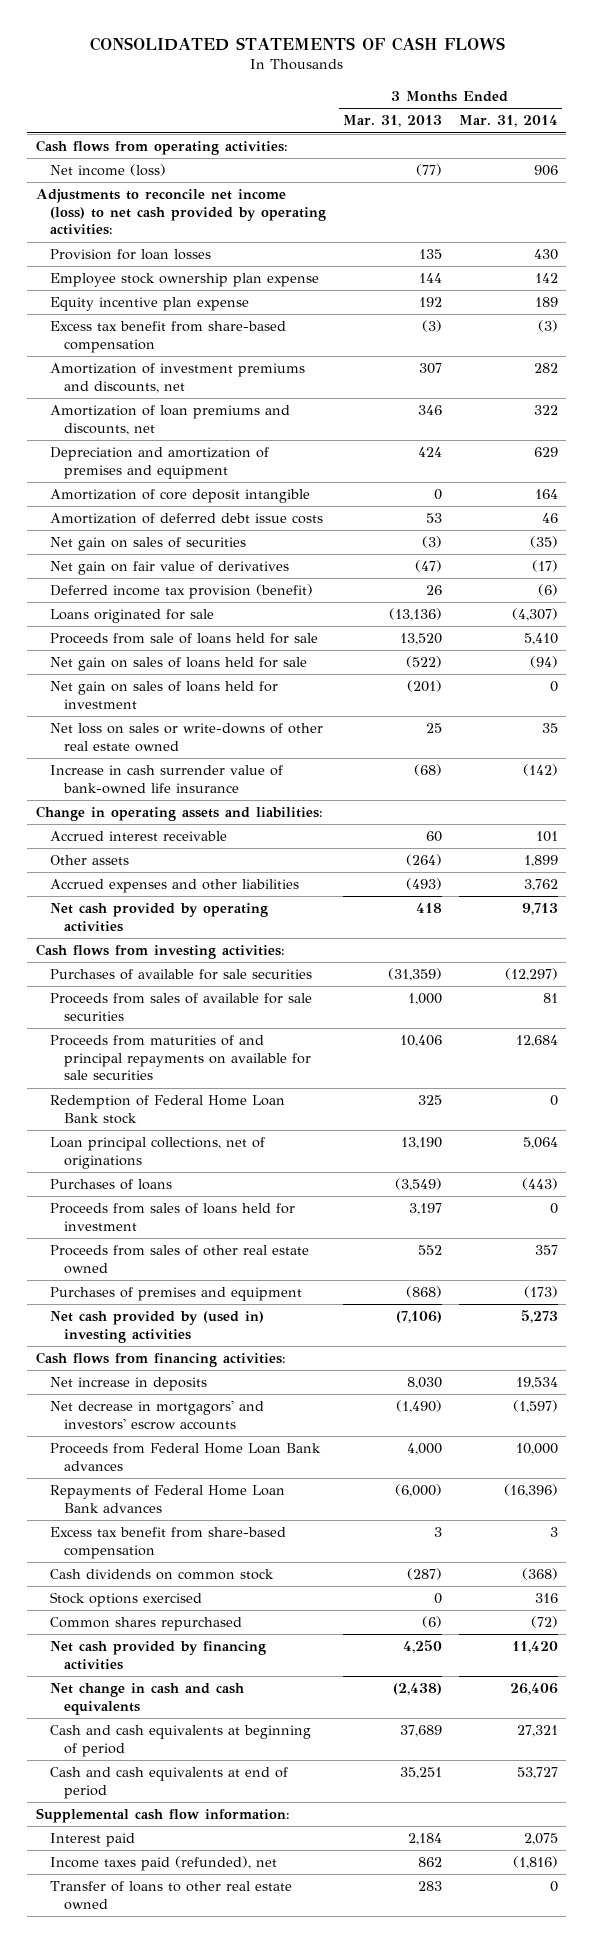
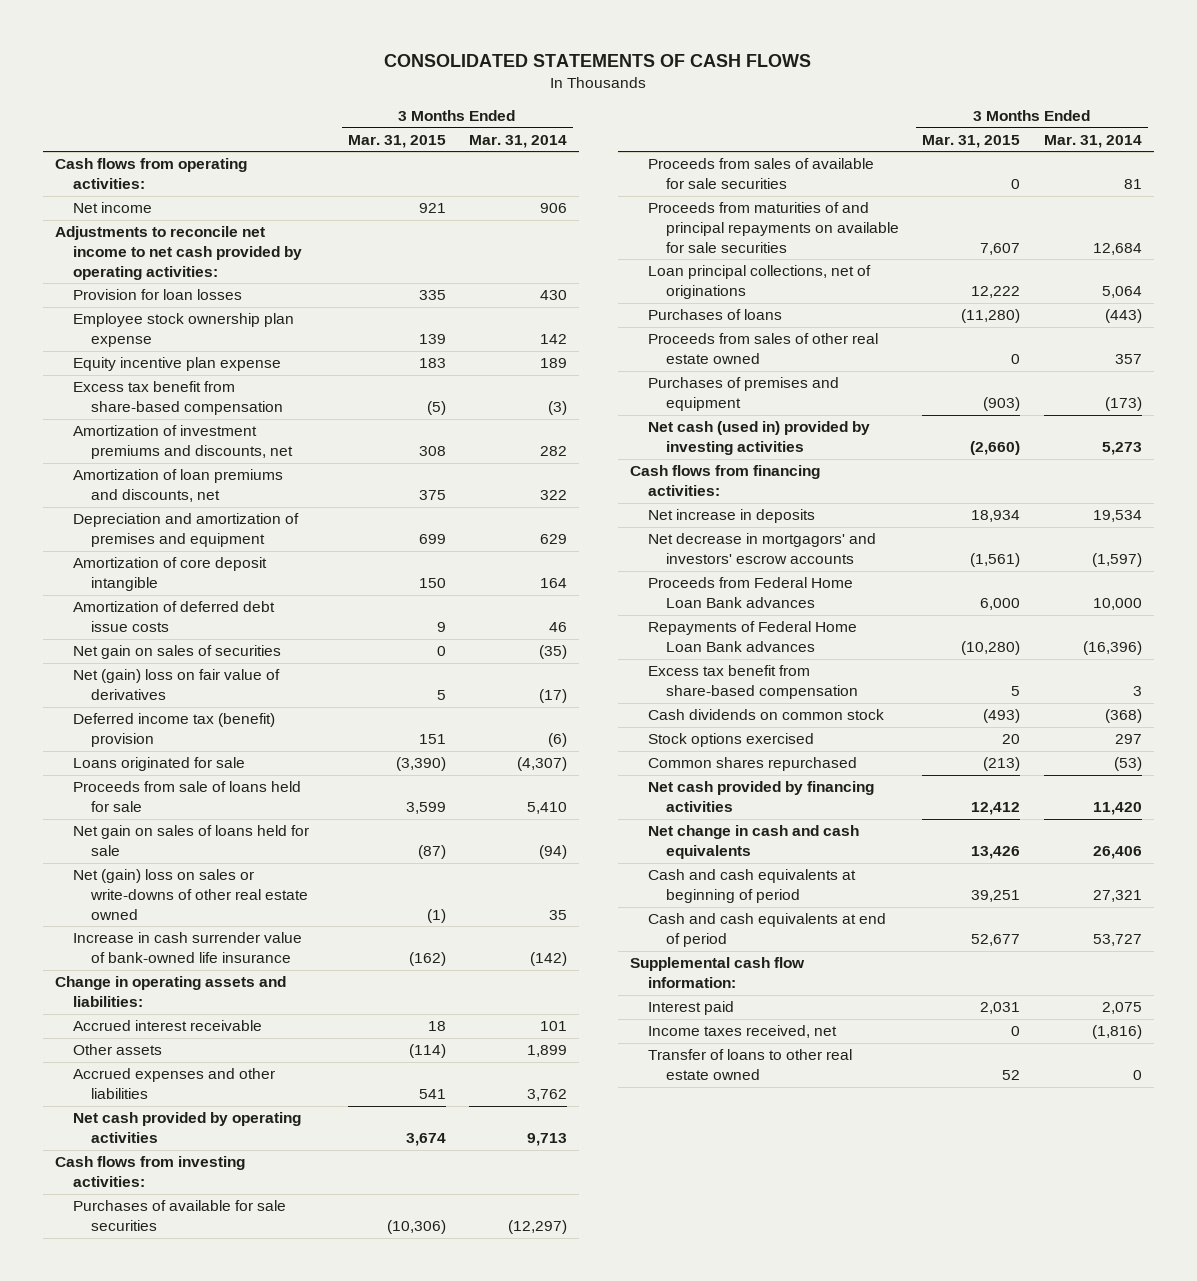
[342,115,442,128] Mar. 31, 2013 -> none
none -> [347,134,446,148] Mar. 31, 2015
[50,164,167,177] Net income (loss) -> [72,202,152,214] Net income
[35,189,327,236] Adjustments to reconcile net income (loss) to net cash provided by operating activities: -> [54,226,302,280] Adjustments to reconcile net income to net cash provided by operating activities:
[50,561,290,576] Net gain on fair value of derivatives -> [72,669,280,701] Net (gain) loss on fair value of derivatives
[50,584,314,600] Deferred income tax provision (benefit) -> [72,713,275,748] Deferred income tax (benefit) provision
[50,681,279,709] Net gain on sales of loans held for investment -> none
[50,723,324,752] Net loss on sales or write-downs of other real estate owned -> [72,869,308,920] Net (gain) loss on sales or write-downs of other real estate owned
[50,1095,286,1124] Redemption of Federal Home Loan Bank stock -> none
[50,1203,296,1231] Proceeds from sales of loans held for investment -> none
[50,1311,265,1343] Net cash provided by (used in) investing activities -> [647,421,870,456] Net cash (used in) provided by investing activities
[534,1593,558,1604] 316 -> [1114,734,1142,745] 297
[530,1616,558,1629] (72) -> [1113,757,1142,772] (53)
[50,1856,278,1872] Income taxes paid (refunded), net -> [647,1025,837,1039] Income taxes received, net

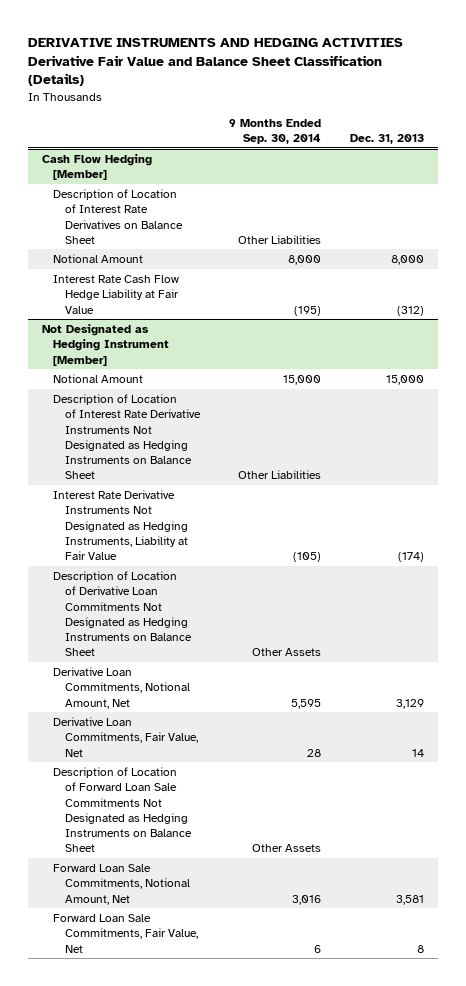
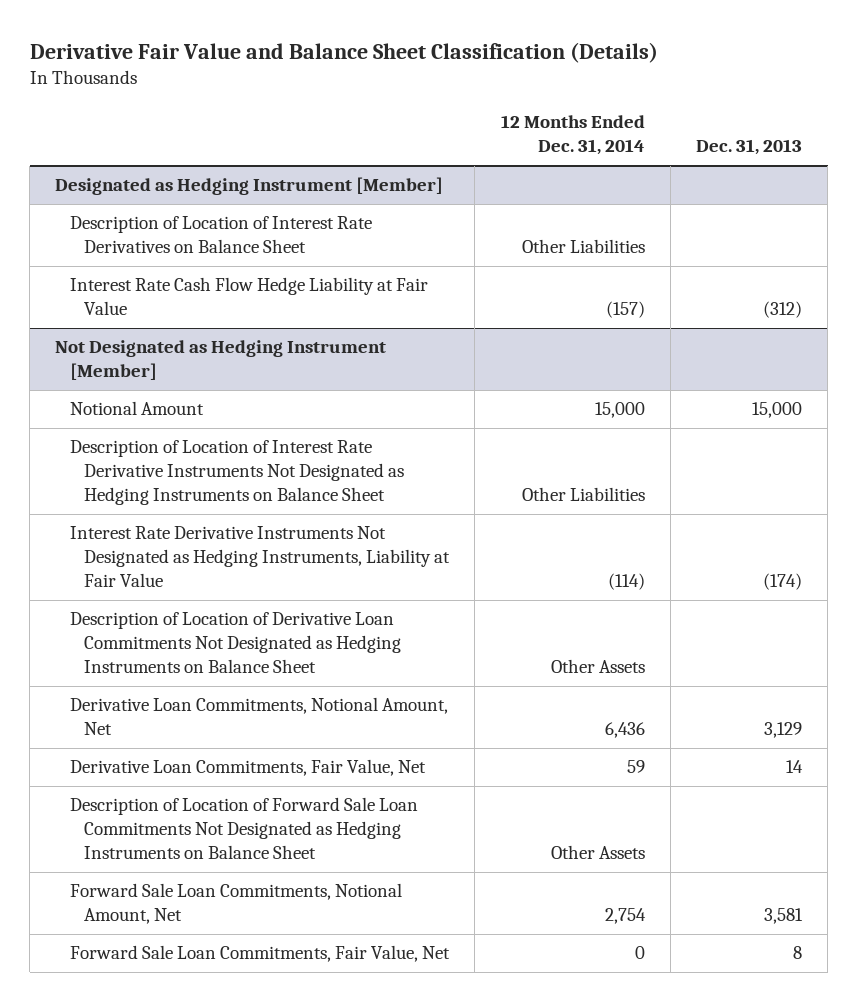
[27,37,403,87] DERIVATIVE INSTRUMENTS AND HEDGING ACTIVITIES Derivative Fair Value and Balance Sheet Classification (Details) -> [29,41,658,63] Derivative Fair Value and Balance Sheet Classification (Details)
[228,118,321,145] 9 Months Ended Sep. 30, 2014 -> none
none -> [500,115,645,156] 12 Months Ended Dec. 31, 2014
[42,153,153,181] Cash Flow Hedging [Member] -> none
none -> [55,177,444,196] Designated as Hedging Instrument [Member]
[53,253,144,263] Notional Amount -> none
[53,766,192,853] Description of Location of Forward Loan Sale Commitments Not Designated as Hedging Instruments on Balance Sheet -> [69,797,418,860] Description of Location of Forward Sale Loan Commitments Not Designated as Hedging Instruments on Balance Sheet
[53,863,190,905] Forward Loan Sale Commitments, Notional Amount, Net -> [69,883,402,925] Forward Sale Loan Commitments, Notional Amount, Net
[53,913,198,953] Forward Loan Sale Commitments, Fair Value, Net -> [69,945,450,963] Forward Sale Loan Commitments, Fair Value, Net

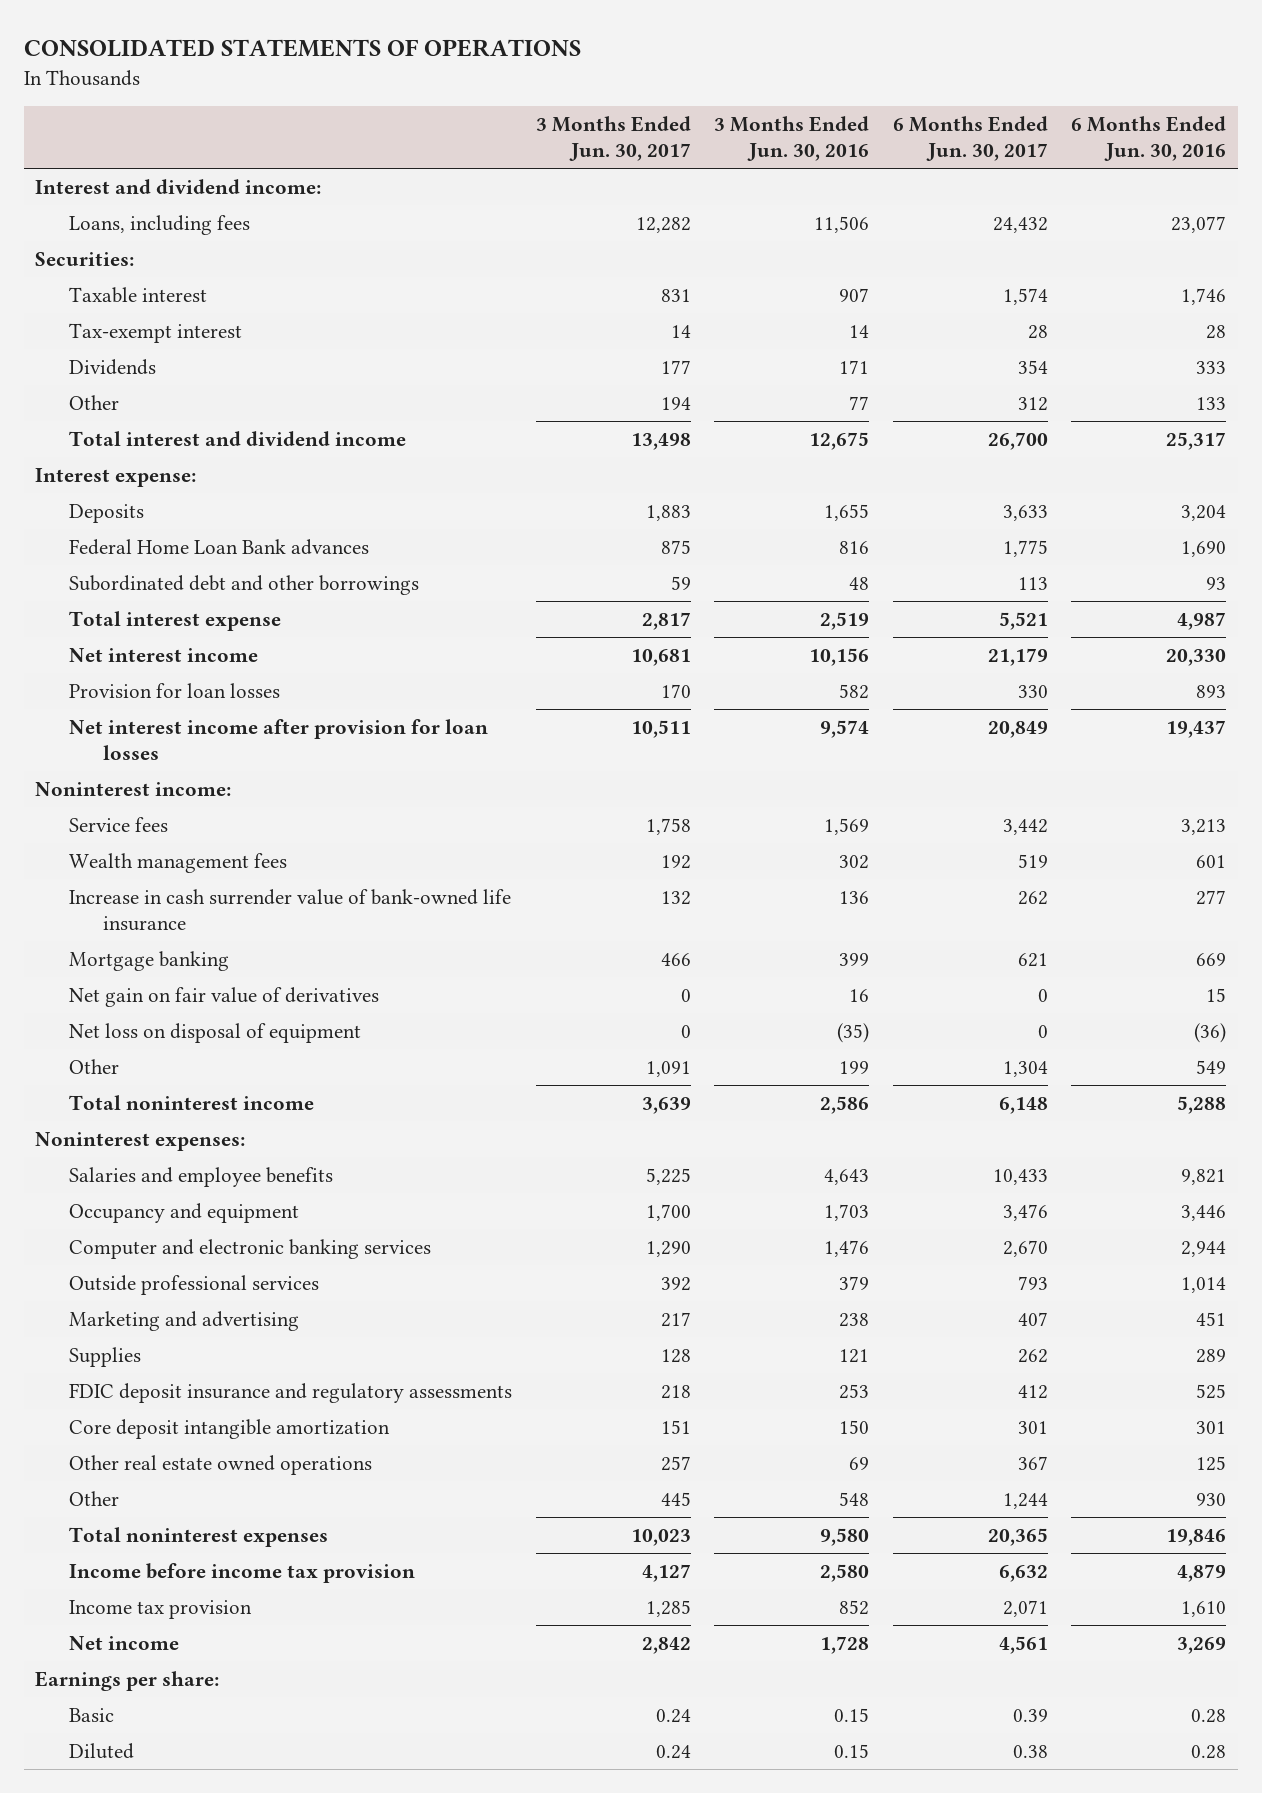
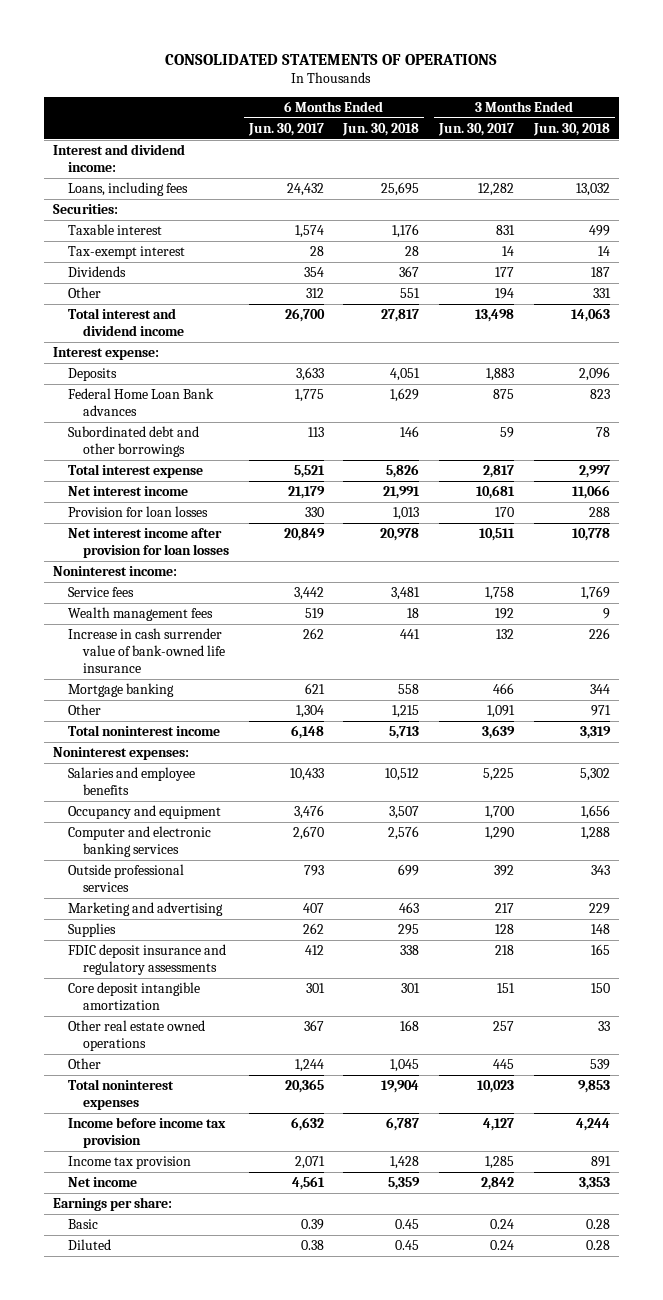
[714,116,870,161] 3 Months Ended Jun. 30, 2016 -> none
[1071,116,1227,161] 6 Months Ended Jun. 30, 2016 -> none
none -> [342,122,420,136] Jun. 30, 2018
none -> [532,122,610,136] Jun. 30, 2018
[69,987,380,1008] Net gain on fair value of derivatives -> none
[69,1023,362,1044] Net loss on disposal of equipment -> none

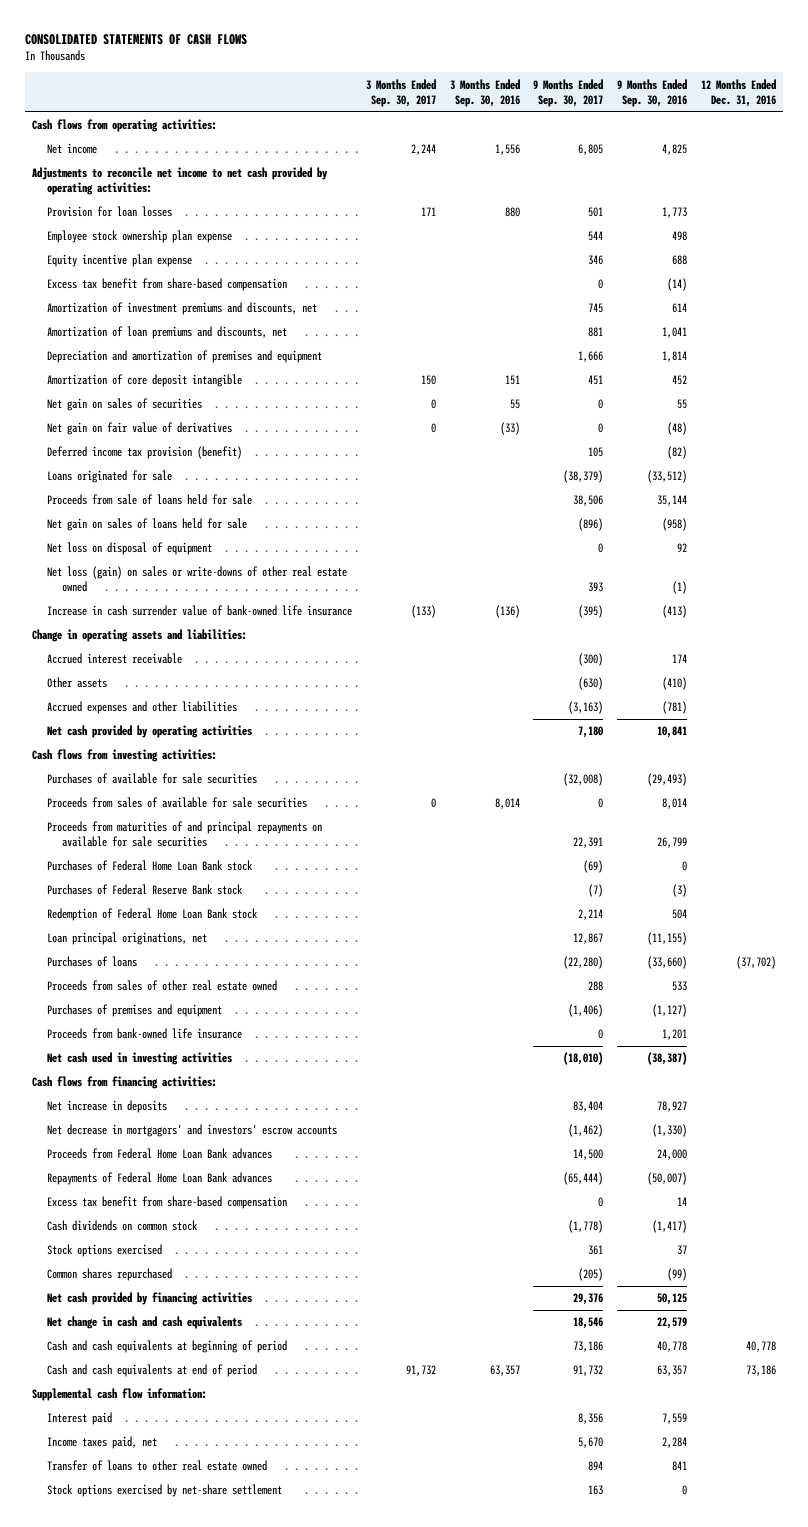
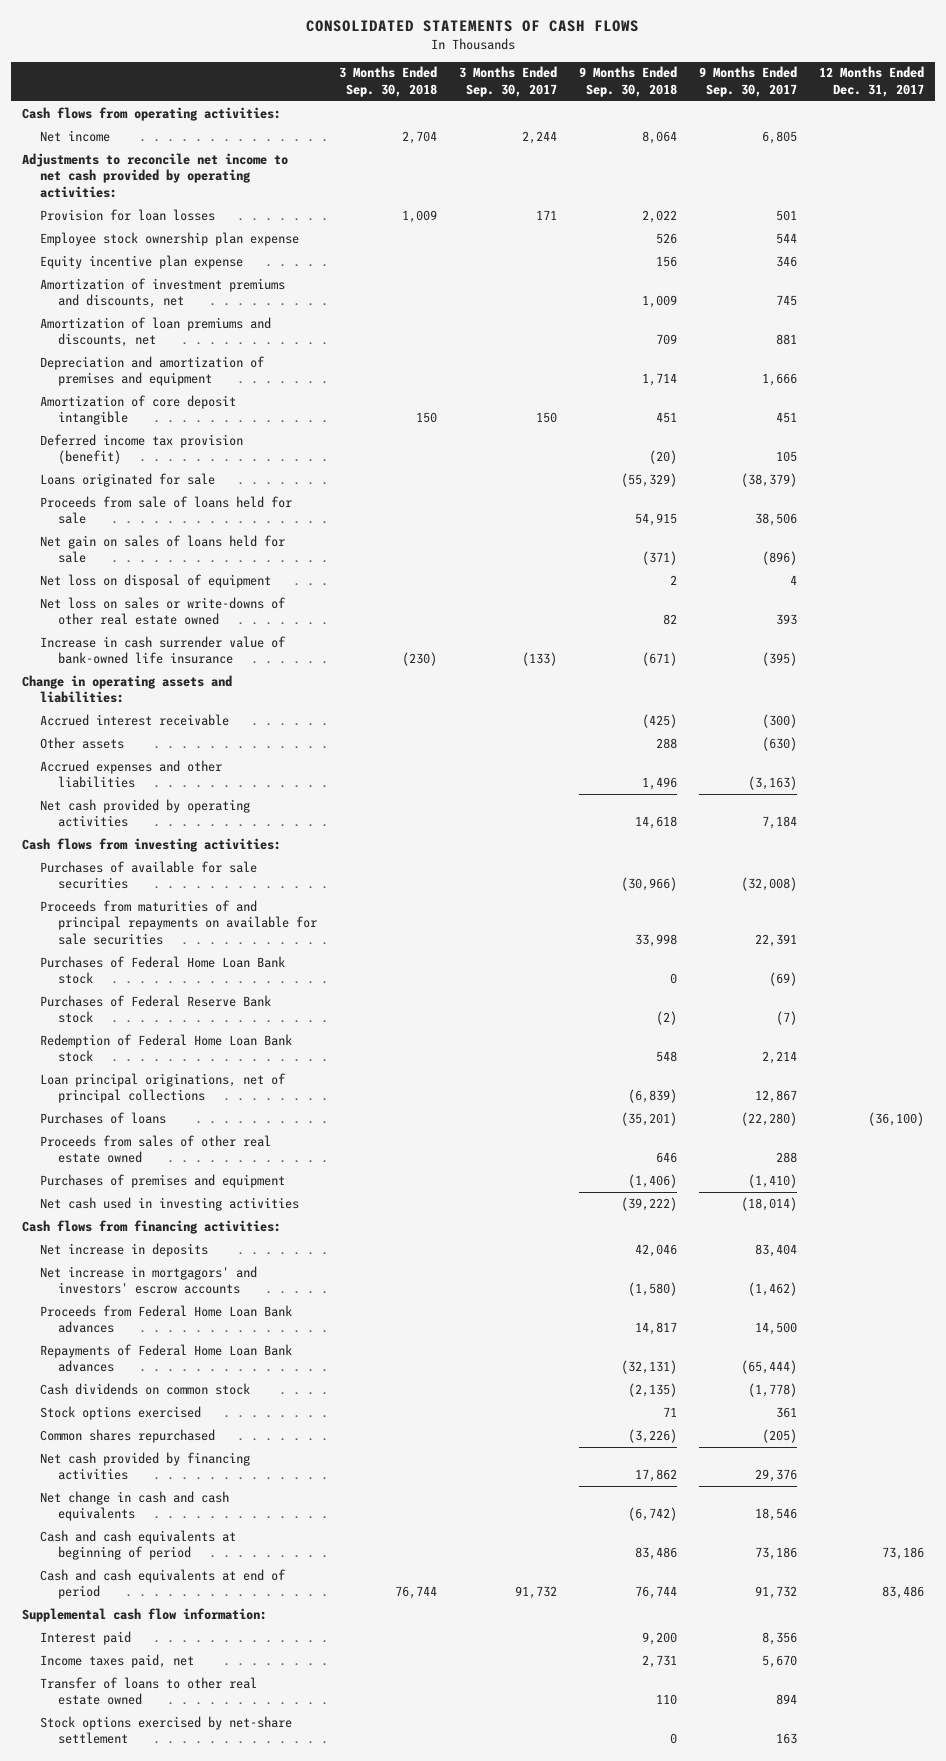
[449,78,520,107] 3 Months Ended Sep. 30, 2016 -> none
[617,78,688,107] 9 Months Ended Sep. 30, 2016 -> none
[701,78,777,107] 12 Months Ended Dec. 31, 2016 -> none
none -> [339,66,438,98] 3 Months Ended Sep. 30, 2018
none -> [579,66,678,98] 9 Months Ended Sep. 30, 2018
none -> [819,66,925,98] 12 Months Ended Dec. 31, 2017
[46,278,287,292] Excess tax benefit from share-based compensation -> none
[46,398,202,412] Net gain on sales of securities -> none
[46,422,232,436] Net gain on fair value of derivatives -> none
[598,543,604,554] 0 -> [790,574,798,585] 4
[46,566,347,593] Net loss (gain) on sales or write-downs of other real estate owned -> [40,596,287,626] Net loss on sales or write-downs of other real estate owned
[578,726,604,739] 7,180 -> [762,816,798,830] 7,184
[46,797,307,809] Proceeds from sales of available for sale securities -> none
[46,932,207,946] Loan principal originations, net -> [40,1072,287,1104] Loan principal originations, net of principal collections
[46,1028,242,1040] Proceeds from bank-owned life insurance -> none
[568,1004,604,1018] (1,406) -> [748,1173,798,1188] (1,410)
[563,1052,604,1066] (18,010) -> [741,1196,798,1211] (18,014)
[46,1124,337,1138] Net decrease in mortgagors' and investors' escrow accounts -> [40,1265,258,1295] Net increase in mortgagors' and investors' escrow accounts
[46,1196,287,1210] Excess tax benefit from share-based compensation -> none

